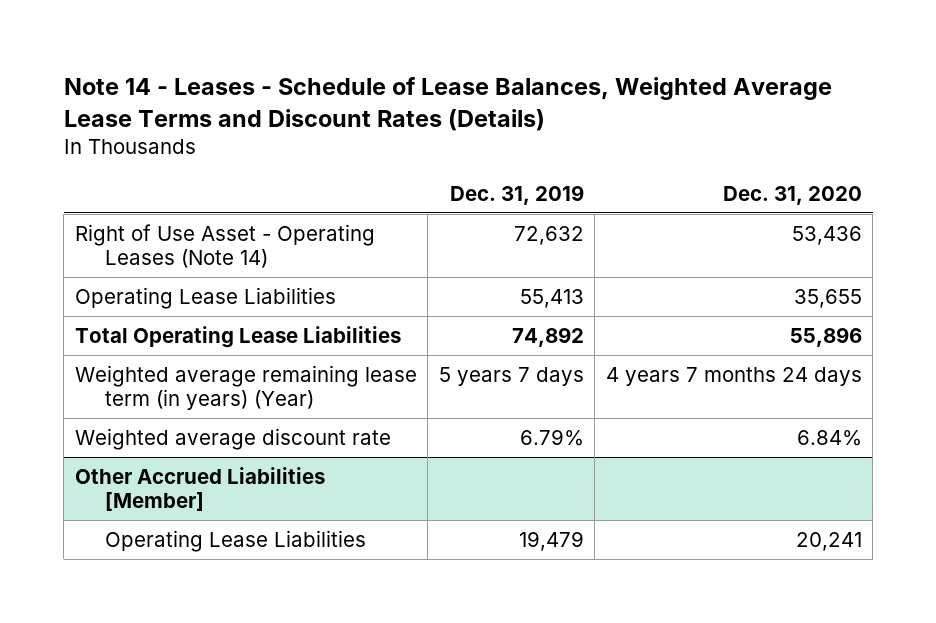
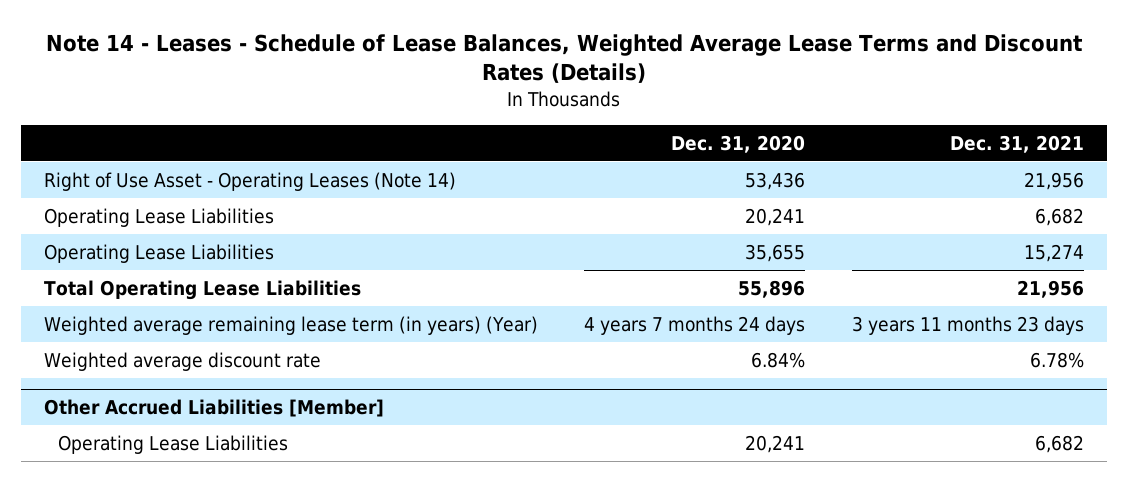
[449,184,584,205] Dec. 31, 2019 -> none
none -> [949,134,1084,153] Dec. 31, 2021
none -> [44,207,275,227] Operating Lease Liabilities

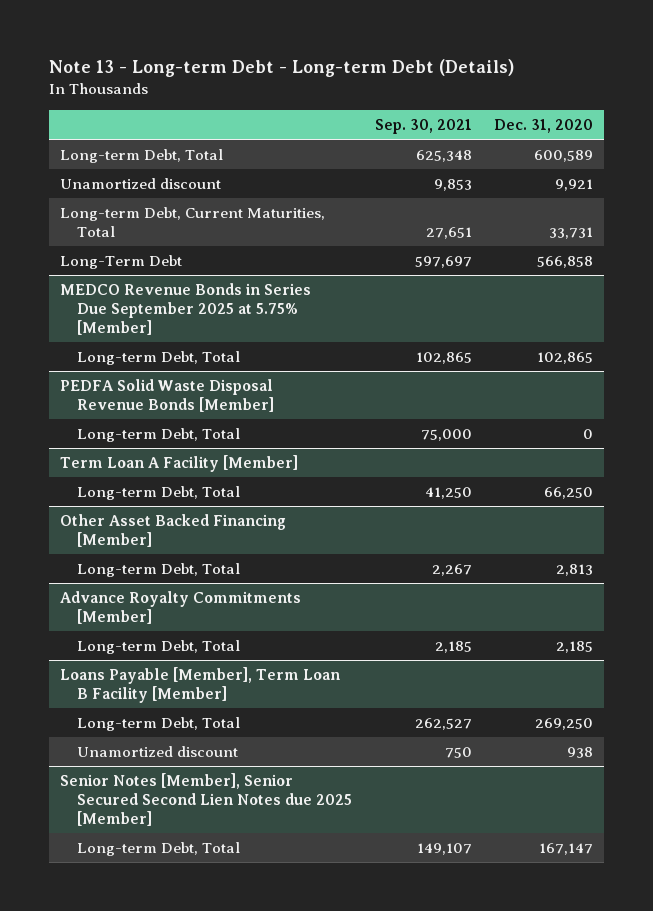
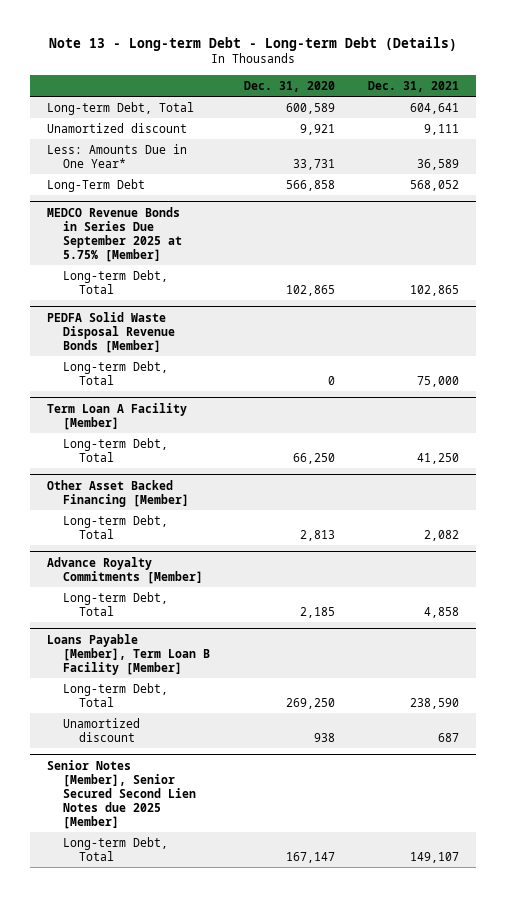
[374,118,472,134] Sep. 30, 2021 -> none
none -> [368,80,460,92] Dec. 31, 2021
[60,207,326,237] Long-term Debt, Current Maturities, Total -> [46,143,187,168] Less: Amounts Due in One Year*

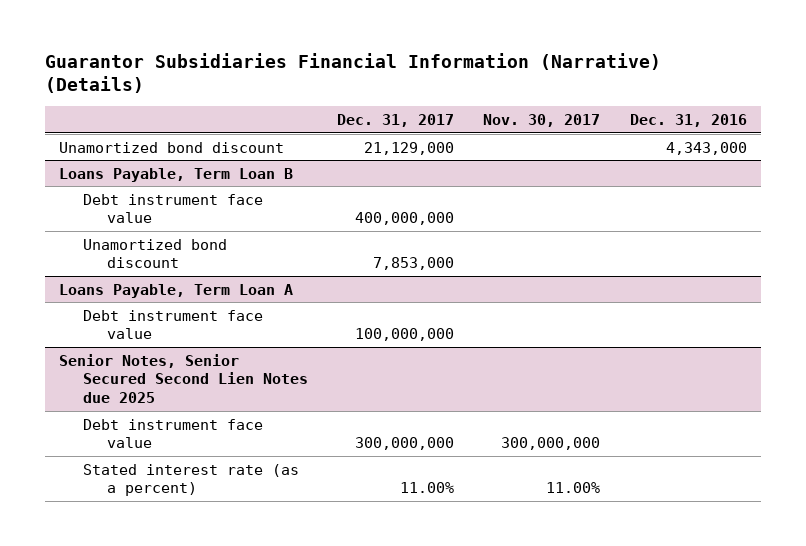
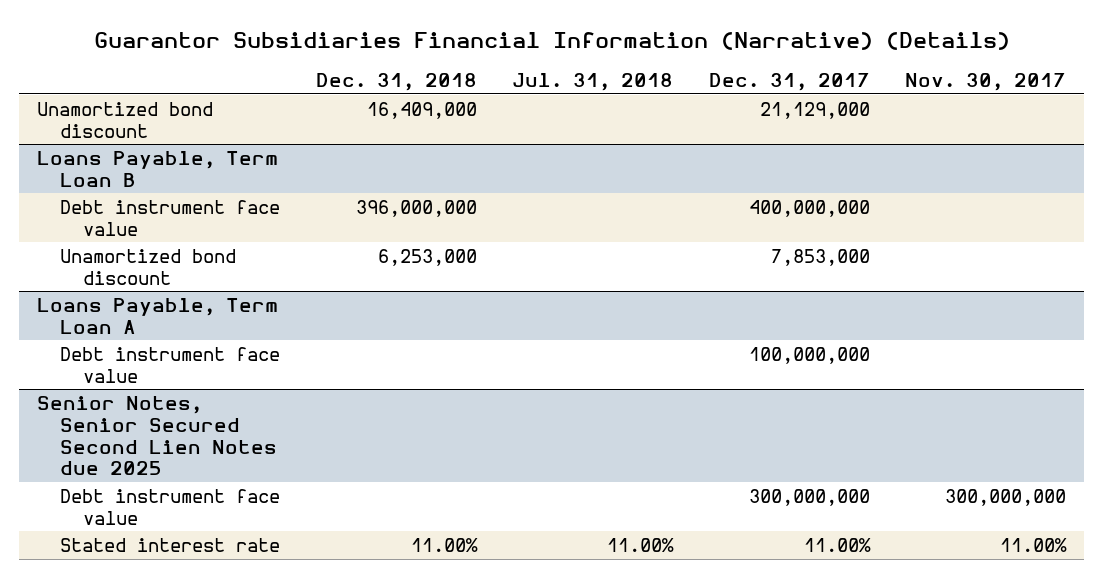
[629,113,747,127] Dec. 31, 2016 -> none
none -> [315,73,477,92] Dec. 31, 2018
none -> [512,73,674,92] Jul. 31, 2018
[83,463,300,497] Stated interest rate (as a percent) -> [60,537,281,552] Stated interest rate

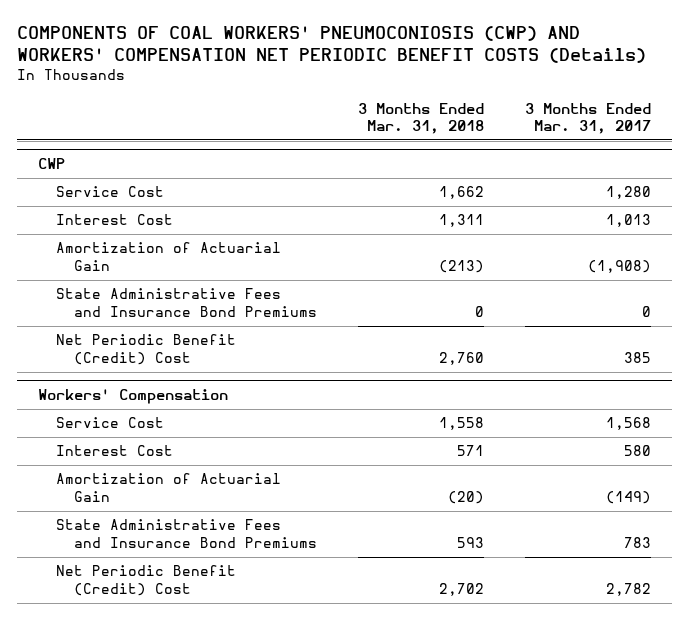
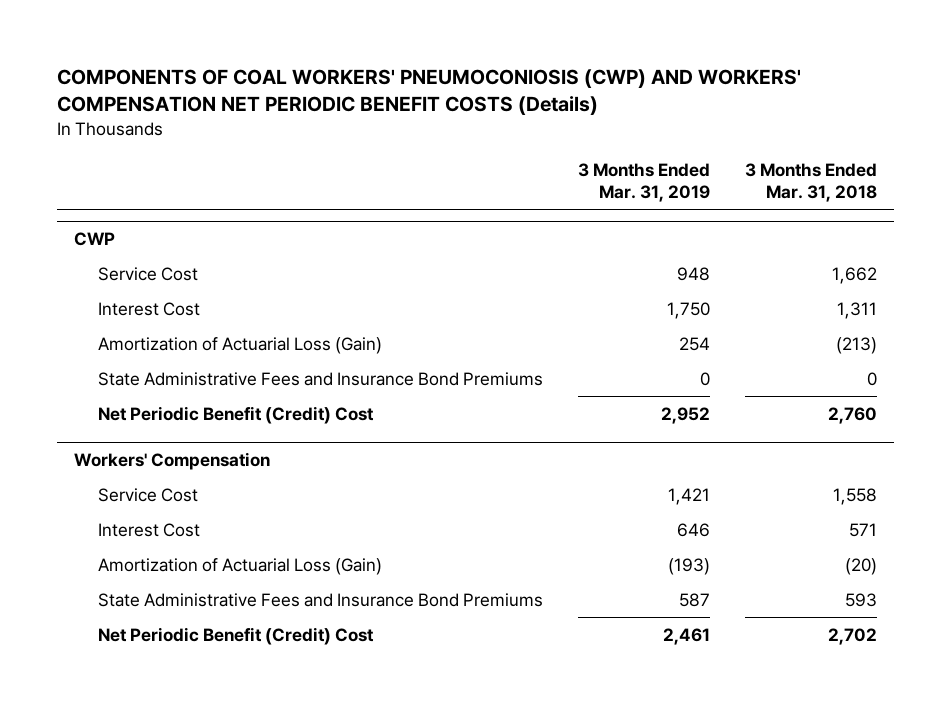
[525,102,652,135] 3 Months Ended Mar. 31, 2017 -> none
none -> [577,162,710,203] 3 Months Ended Mar. 31, 2019
[55,242,281,272] Amortization of Actuarial Gain -> [98,336,383,354] Amortization of Actuarial Loss (Gain)
[55,473,281,503] Amortization of Actuarial Gain -> [98,557,383,575] Amortization of Actuarial Loss (Gain)

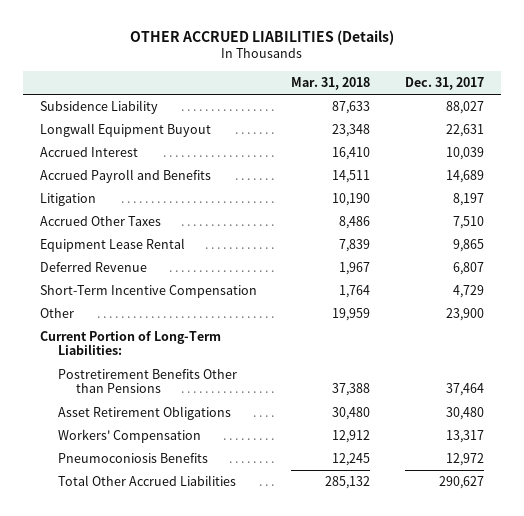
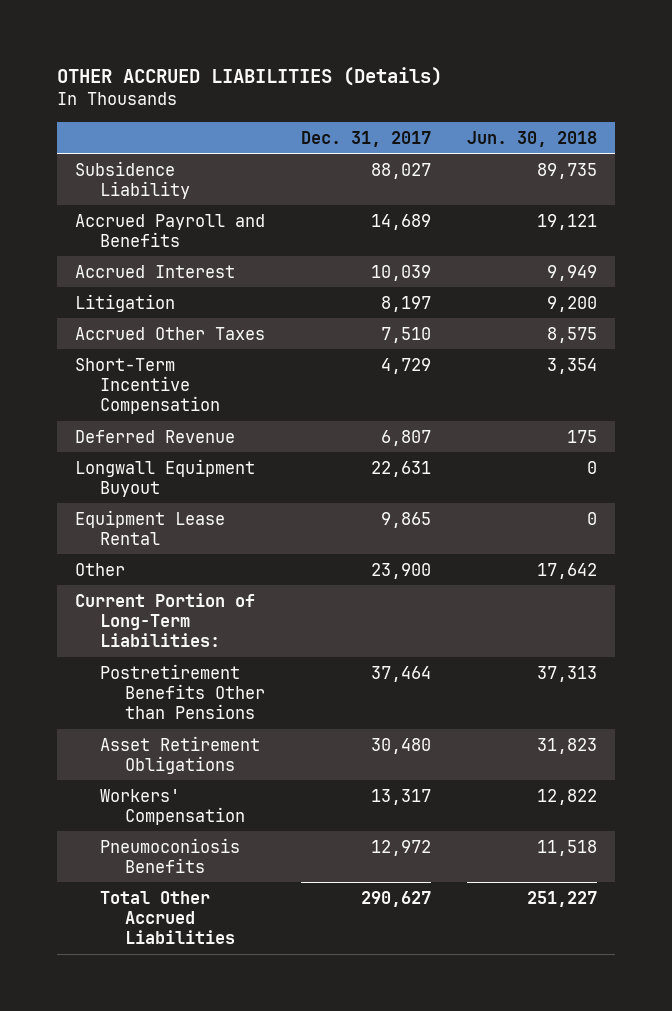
[291,76,371,90] Mar. 31, 2018 -> none
none -> [466,130,597,147] Jun. 30, 2018
[39,147,138,158] Accrued Interest -> [75,264,236,278] Accrued Interest
[39,262,147,273] Deferred Revenue -> [75,429,236,443] Deferred Revenue
[39,123,211,138] Longwall Equipment Buyout -> [75,458,256,497] Longwall Equipment Buyout
[39,238,185,253] Equipment Lease Rental -> [75,509,226,545] Equipment Lease Rental

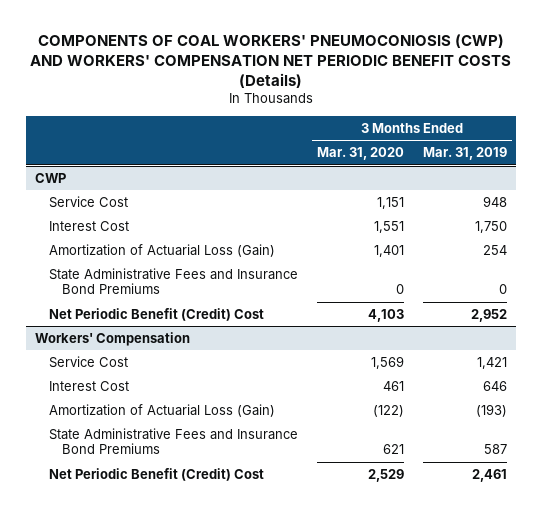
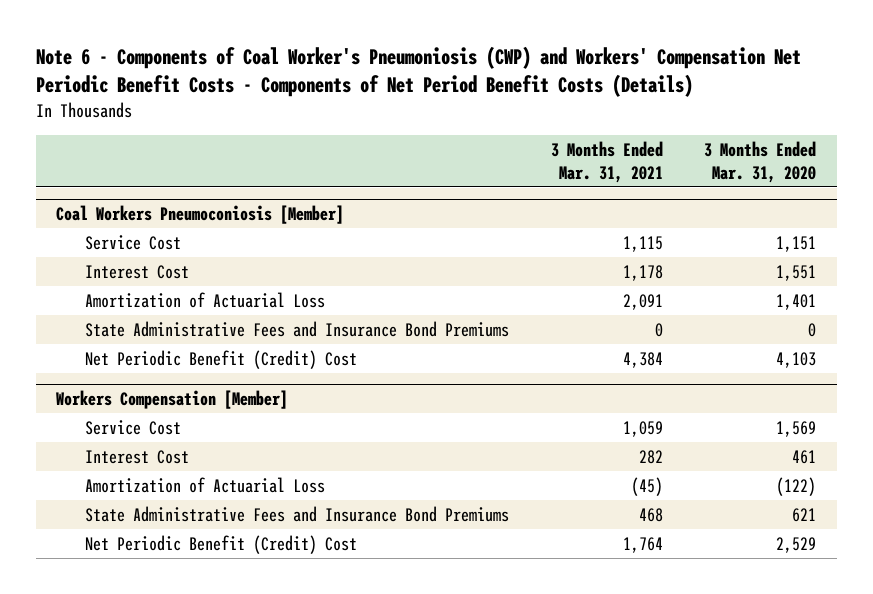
[29,33,511,88] COMPONENTS OF COAL WORKERS' PNEUMOCONIOSIS (CWP) AND WORKERS' COMPENSATION NET PERIODIC BENEFIT COSTS (Details) -> [35,45,801,98] Note 6 - Components of Coal Worker's Pneumoniosis (CWP) and Workers' Compensation Net Periodic Benefit Costs - Components of Net Period Benefit Costs (Details)
[422,147,507,161] Mar. 31, 2019 -> none
none -> [550,140,663,183] 3 Months Ended Mar. 31, 2021
[35,172,67,183] CWP -> [56,205,345,225] Coal Workers Pneumoconiosis [Member]
[48,243,275,257] Amortization of Actuarial Loss (Gain) -> [85,291,326,308] Amortization of Actuarial Loss
[35,331,191,346] Workers' Compensation -> [56,390,289,410] Workers Compensation [Member]
[48,403,275,417] Amortization of Actuarial Loss (Gain) -> [85,476,326,493] Amortization of Actuarial Loss

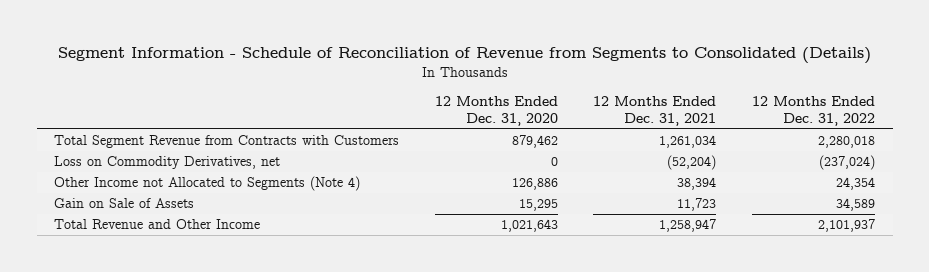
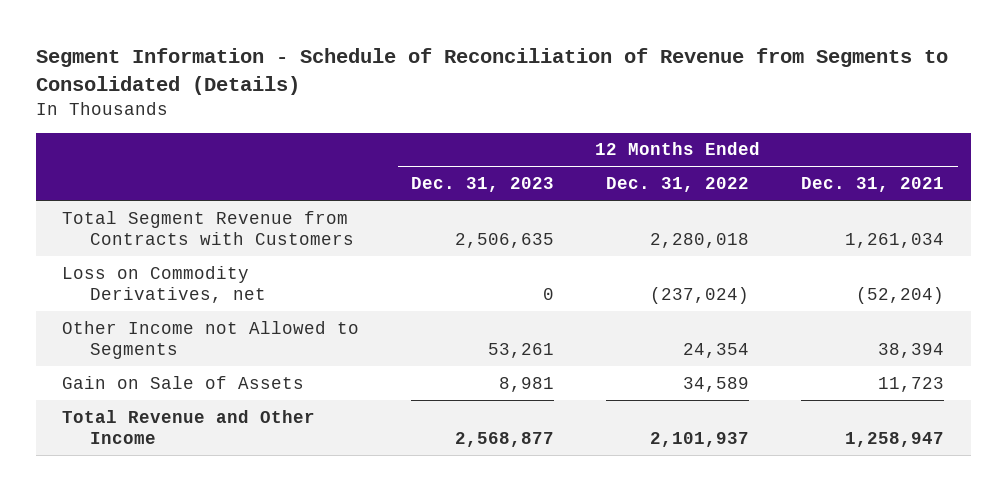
[434,95,558,127] 12 Months Ended Dec. 31, 2020 -> none
none -> [411,177,555,193] Dec. 31, 2023
[54,176,361,192] Other Income not Allocated to Segments (Note 4) -> [62,320,360,359] Other Income not Allowed to Segments

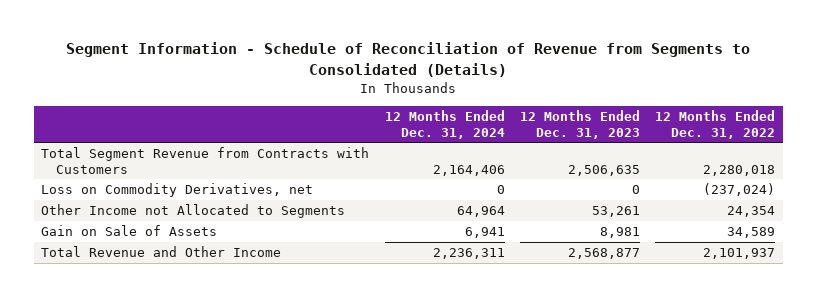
[801,177,945,193] Dec. 31, 2021 -> none
none -> [384,109,505,139] 12 Months Ended Dec. 31, 2024
[62,320,360,359] Other Income not Allowed to Segments -> [41,204,346,219] Other Income not Allocated to Segments

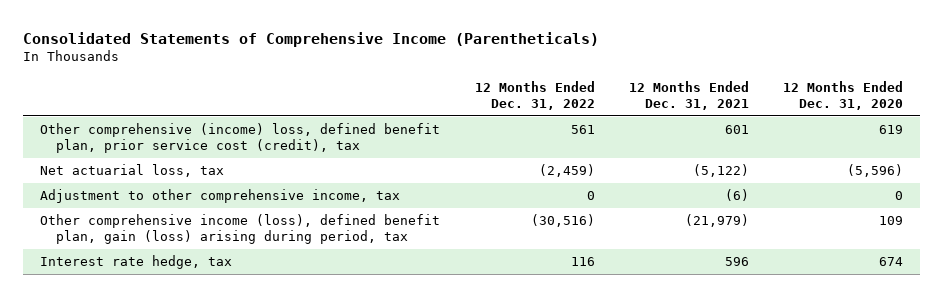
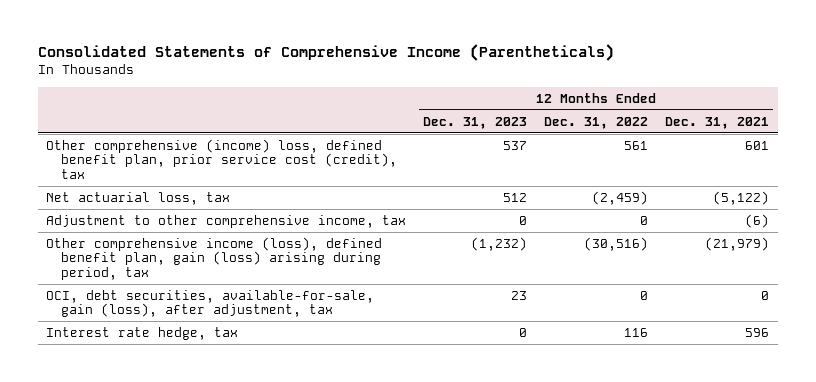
[783,80,904,111] 12 Months Ended Dec. 31, 2020 -> none
none -> [423,116,528,129] Dec. 31, 2023
none -> [46,289,375,318] OCI, debt securities, available-for-sale, gain (loss), after adjustment, tax

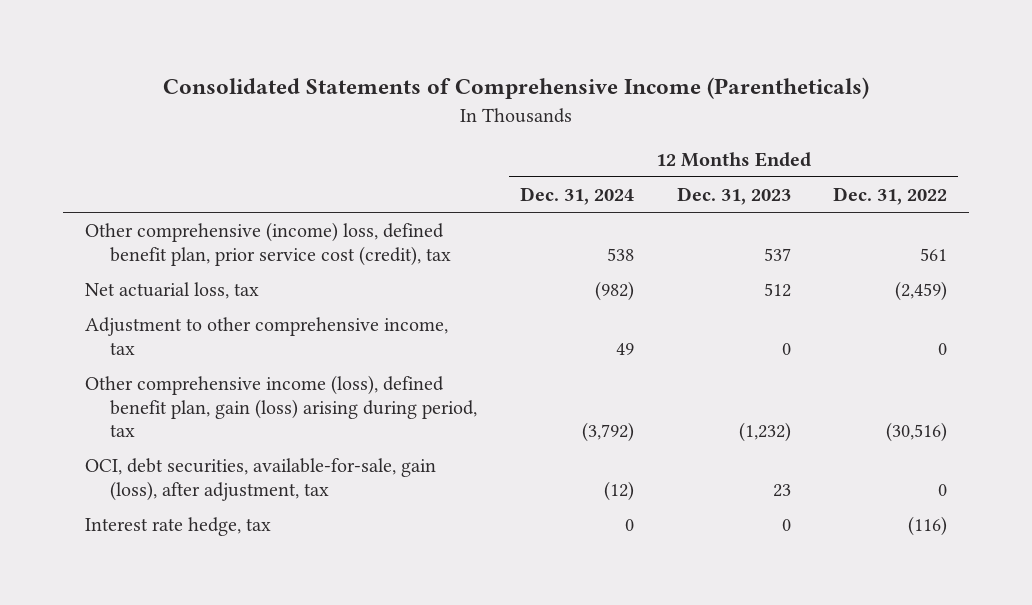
[665,116,770,129] Dec. 31, 2021 -> none
none -> [519,187,634,206] Dec. 31, 2024
[624,327,649,337] 116 -> [908,516,948,537] (116)

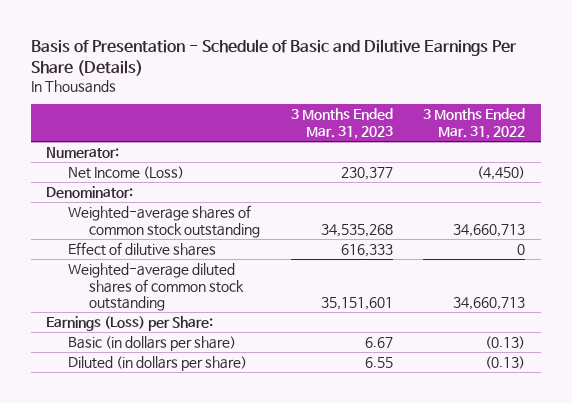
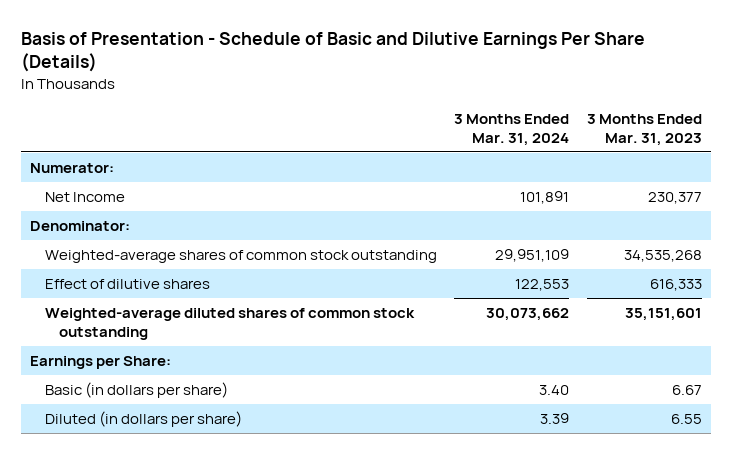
[423,108,526,139] 3 Months Ended Mar. 31, 2022 -> none
none -> [454,114,570,146] 3 Months Ended Mar. 31, 2024
[67,165,184,179] Net Income (Loss) -> [44,192,125,203] Net Income
[46,315,214,331] Earnings (Loss) per Share: -> [30,356,172,370] Earnings per Share:

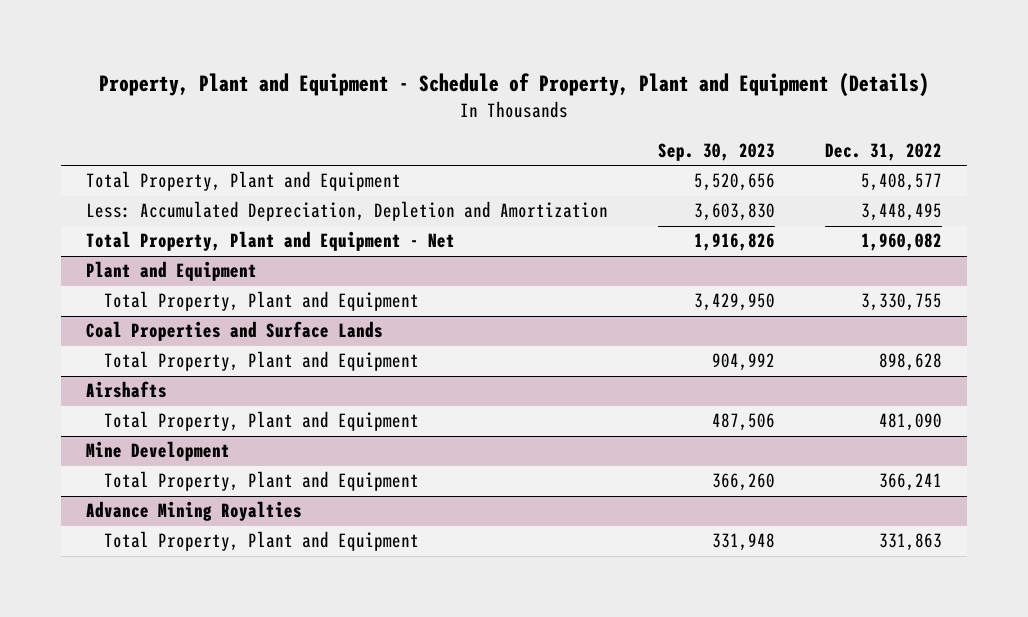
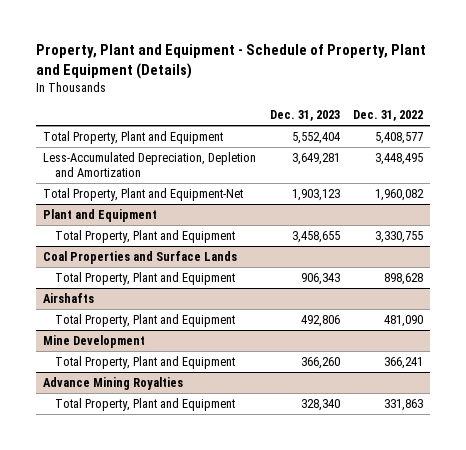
[658,143,776,162] Sep. 30, 2023 -> none
none -> [269,110,340,122] Dec. 31, 2023
[86,201,609,222] Less: Accumulated Depreciation, Depletion and Amortization -> [42,152,256,178] Less-Accumulated Depreciation, Depletion and Amortization
[86,231,456,252] Total Property, Plant and Equipment - Net -> [42,188,243,202] Total Property, Plant and Equipment-Net

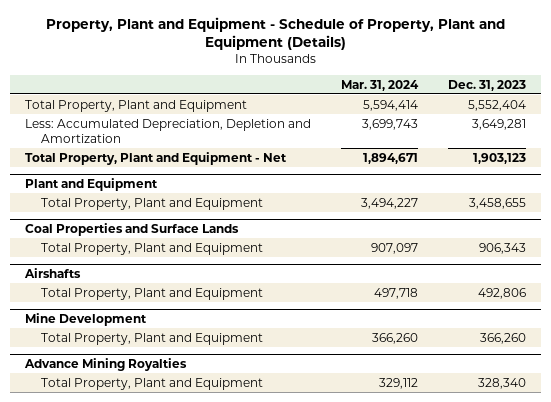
[353,110,424,122] Dec. 31, 2022 -> none
none -> [341,79,420,91] Mar. 31, 2024
[42,152,256,178] Less-Accumulated Depreciation, Depletion and Amortization -> [25,118,312,143] Less: Accumulated Depreciation, Depletion and Amortization
[42,188,243,202] Total Property, Plant and Equipment-Net -> [25,151,288,165] Total Property, Plant and Equipment - Net

